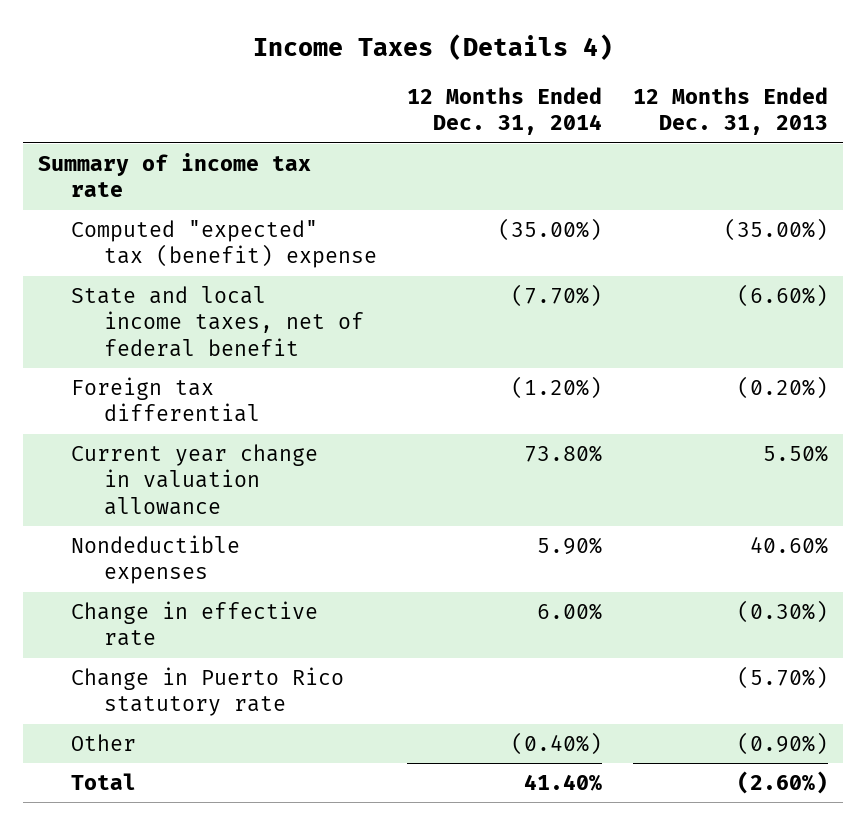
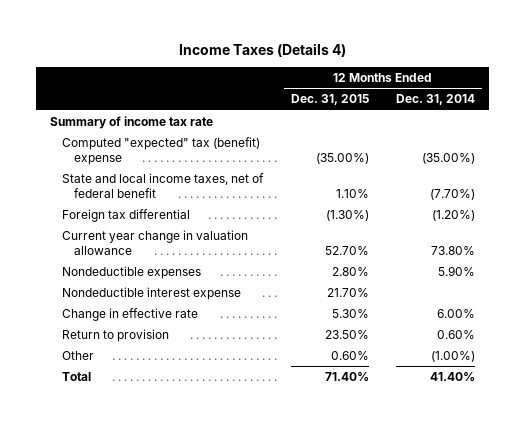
[632,87,828,136] 12 Months Ended Dec. 31, 2013 -> none
none -> [290,94,369,106] Dec. 31, 2015
none -> [61,287,241,301] Nondeductible interest expense
[71,666,345,717] Change in Puerto Rico statutory rate -> none
none -> [61,329,169,343] Return to provision
[511,731,603,755] (0.40%) -> [431,351,476,363] (1.00%)

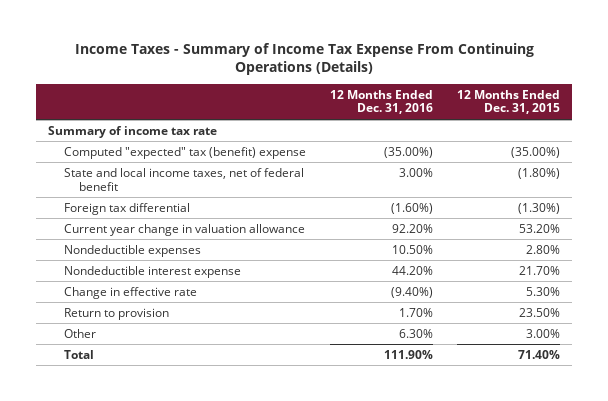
[178,43,346,58] Income Taxes (Details 4) -> [75,42,535,76] Income Taxes - Summary of Income Tax Expense From Continuing Operations (Details)
[396,94,476,106] Dec. 31, 2014 -> none
none -> [329,89,433,115] 12 Months Ended Dec. 31, 2016
[335,188,369,198] 1.10% -> [518,167,561,179] (1.80%)
[324,245,369,255] 52.70% -> [519,223,561,233] 53.20%
[330,351,369,361] 0.60% -> [526,328,561,338] 3.00%

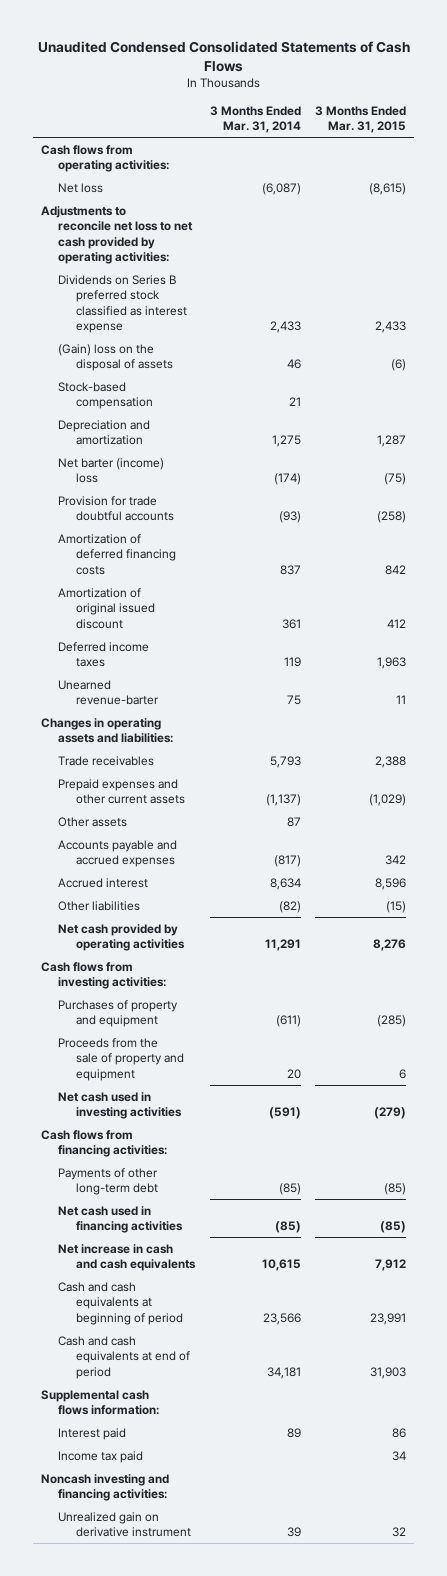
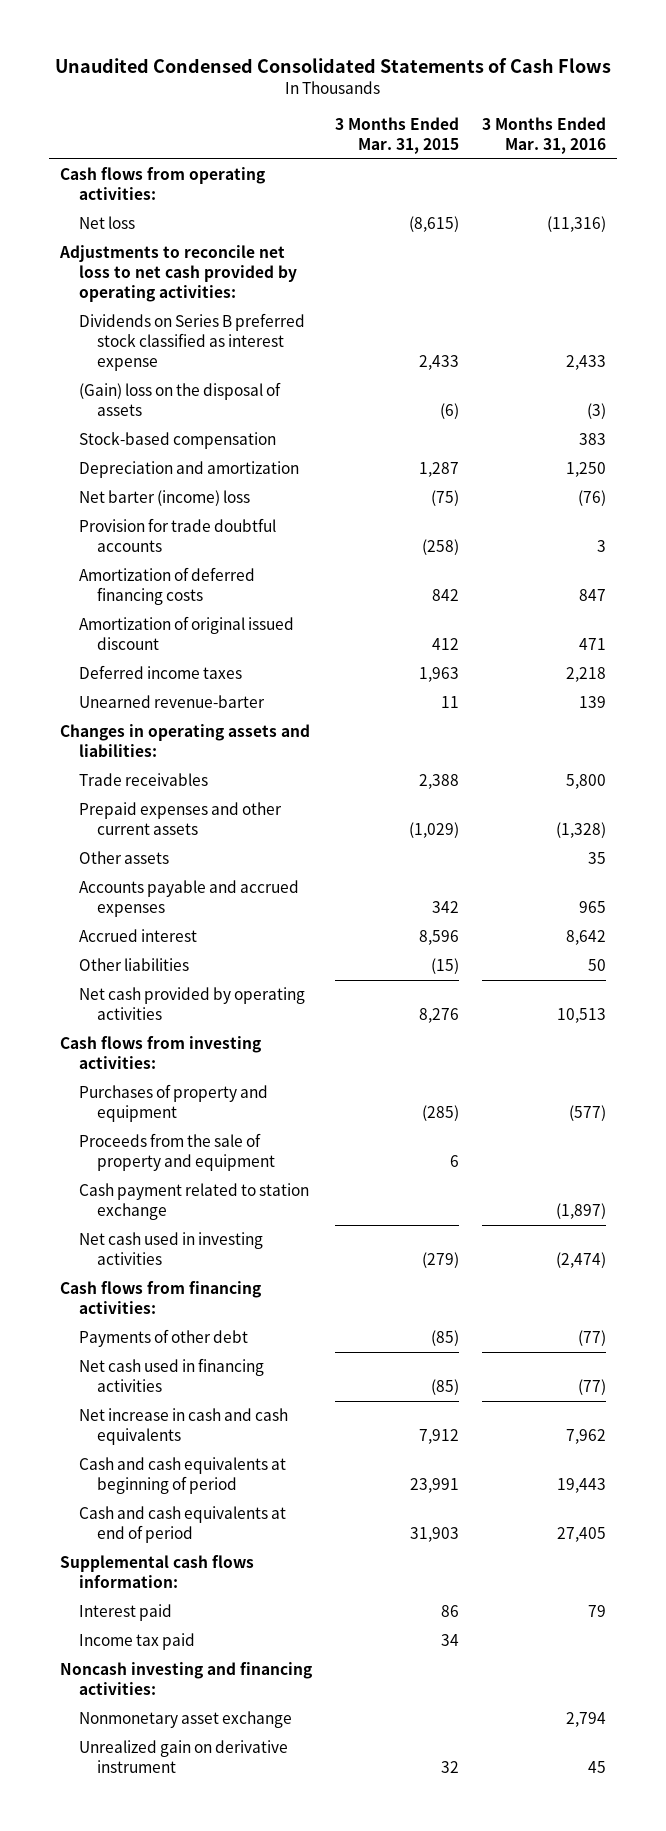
[209,105,301,134] 3 Months Ended Mar. 31, 2014 -> none
none -> [481,116,606,154] 3 Months Ended Mar. 31, 2016
none -> [78,1183,309,1221] Cash payment related to station exchange
[58,1167,159,1196] Payments of other long-term debt -> [78,1329,248,1348] Payments of other debt
none -> [78,1711,292,1729] Nonmonetary asset exchange

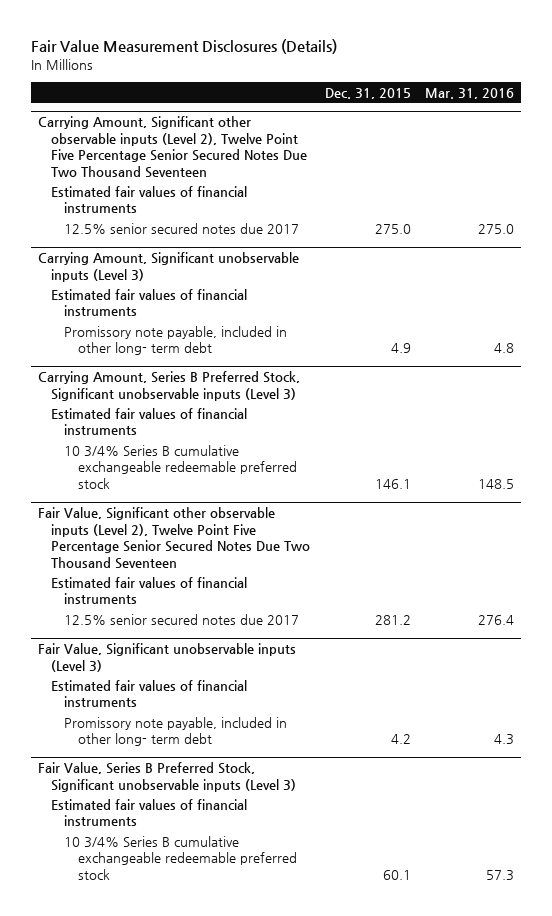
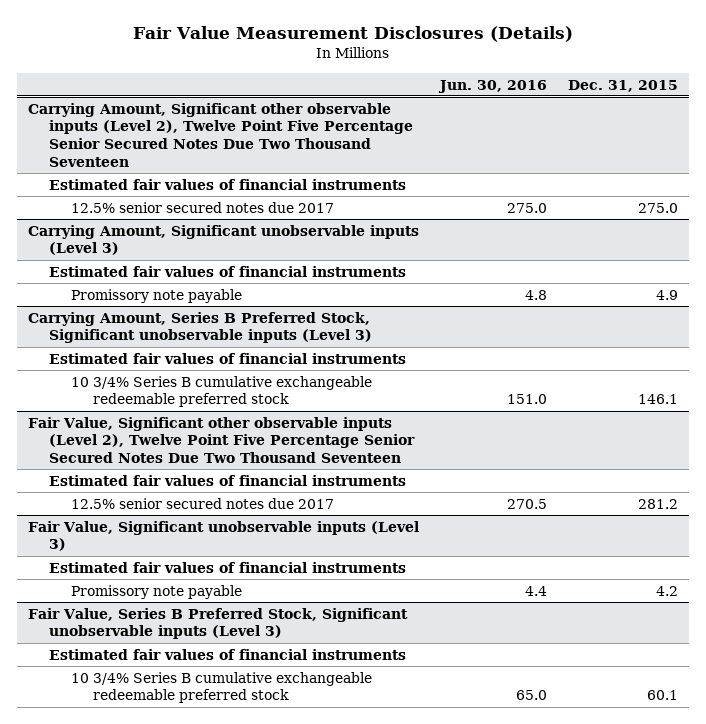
[424,87,514,99] Mar. 31, 2016 -> none
none -> [437,79,547,93] Jun. 30, 2016
[64,325,288,356] Promissory note payable, included in other long- term debt -> none
none -> [71,288,243,303] Promissory note payable
[64,716,288,747] Promissory note payable, included in other long- term debt -> none
none -> [71,584,243,599] Promissory note payable

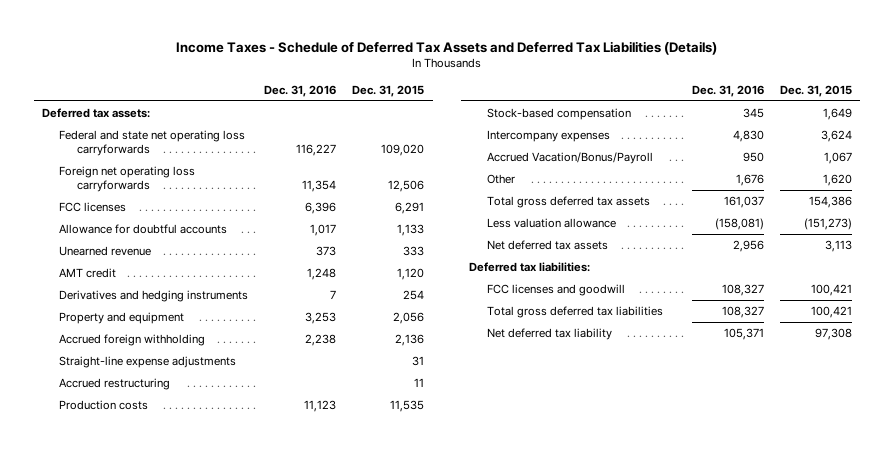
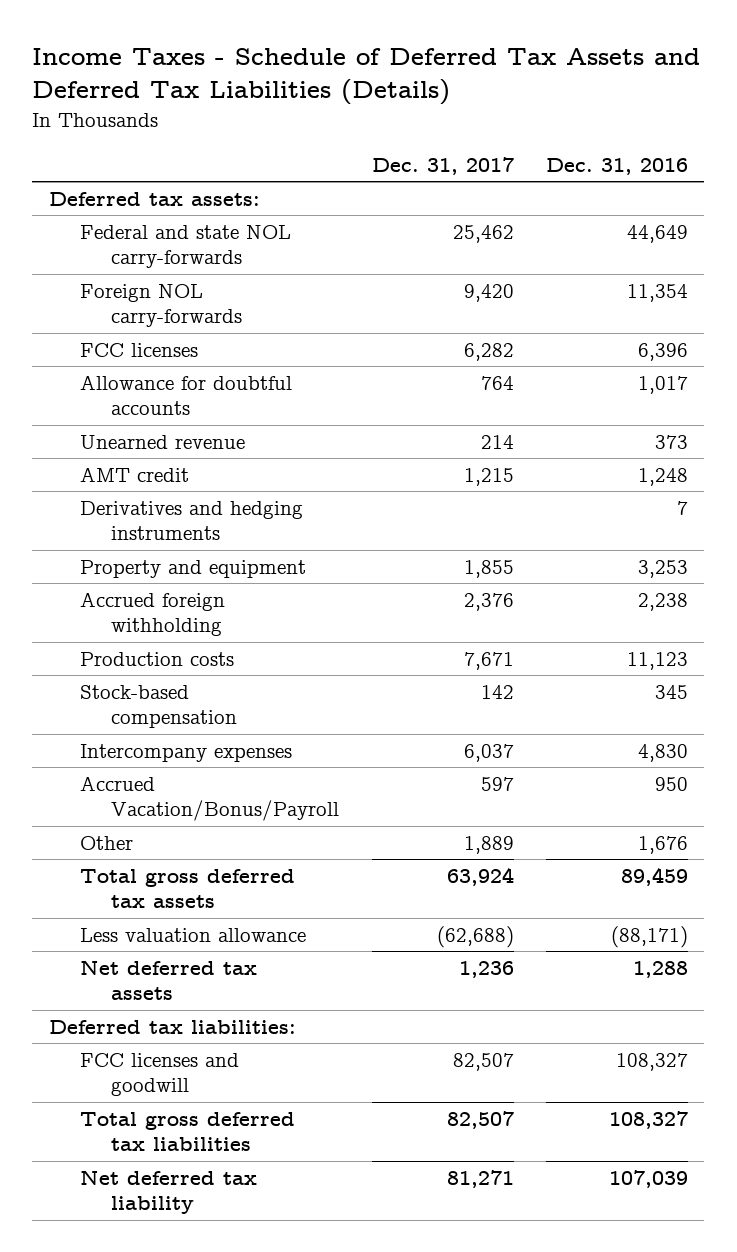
[352,84,425,97] Dec. 31, 2015 -> none
none -> [371,157,514,176] Dec. 31, 2017
[59,130,246,156] Federal and state net operating loss carryforwards -> [79,225,291,269] Federal and state NOL carry-forwards
[296,143,337,156] 116,227 -> [627,225,689,244] 44,649
[59,166,196,192] Foreign net operating loss carryforwards -> [79,284,243,328] Foreign NOL carry-forwards
[59,356,237,369] Straight-line expense adjustments -> none
[59,378,171,391] Accrued restructuring -> none
[724,196,765,209] 161,037 -> [621,867,689,887] 89,459
[715,218,765,231] (158,081) -> [611,926,689,949] (88,171)
[733,240,765,253] 2,956 -> [633,961,689,979] 1,288
[724,328,765,341] 105,371 -> [609,1170,689,1189] 107,039

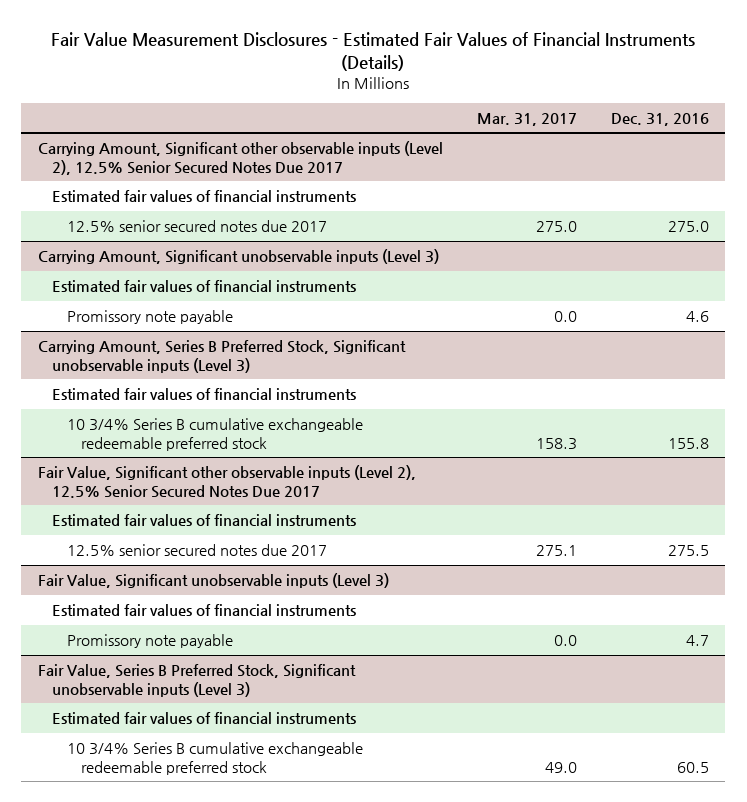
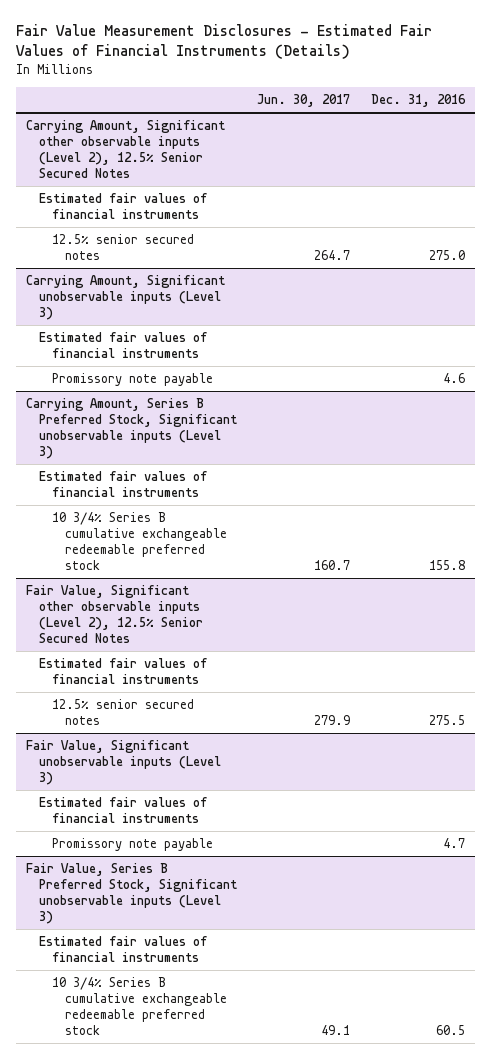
[476,112,577,126] Mar. 31, 2017 -> none
none -> [257,94,351,108] Jun. 30, 2017
[38,141,444,175] Carrying Amount, Significant other observable inputs (Level 2), 12.5% Senior Secured Notes Due 2017 -> [26,120,226,178] Carrying Amount, Significant other observable inputs (Level 2), 12.5% Senior Secured Notes
[66,220,327,233] 12.5% senior secured notes due 2017 -> [51,234,194,260] 12.5% senior secured notes
[38,465,417,498] Fair Value, Significant other observable inputs (Level 2), 12.5% Senior Secured Notes Due 2017 -> [26,585,203,643] Fair Value, Significant other observable inputs (Level 2), 12.5% Senior Secured Notes
[66,544,327,557] 12.5% senior secured notes due 2017 -> [51,699,194,725] 12.5% senior secured notes

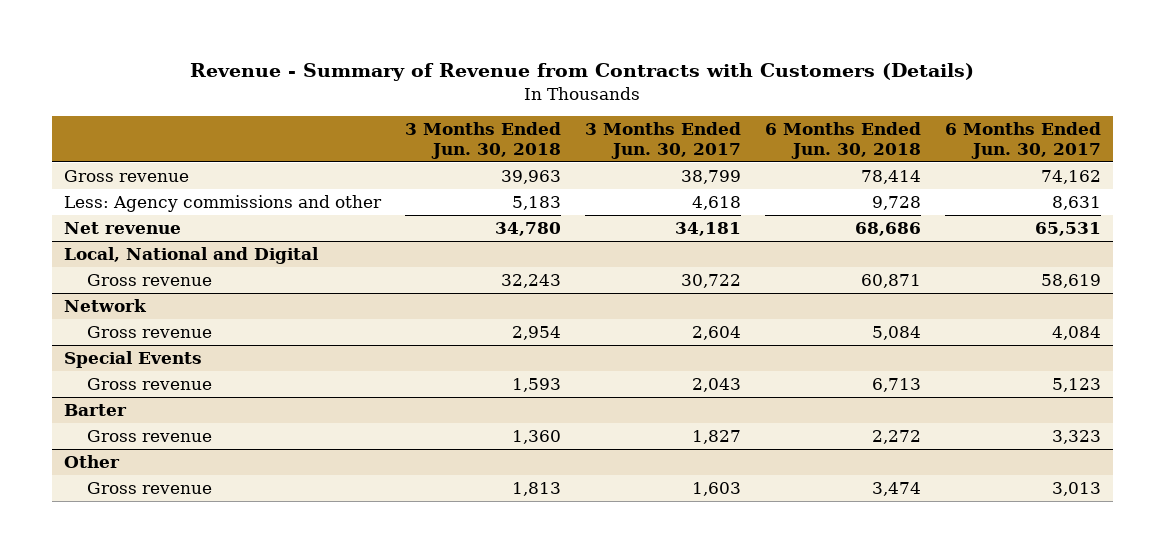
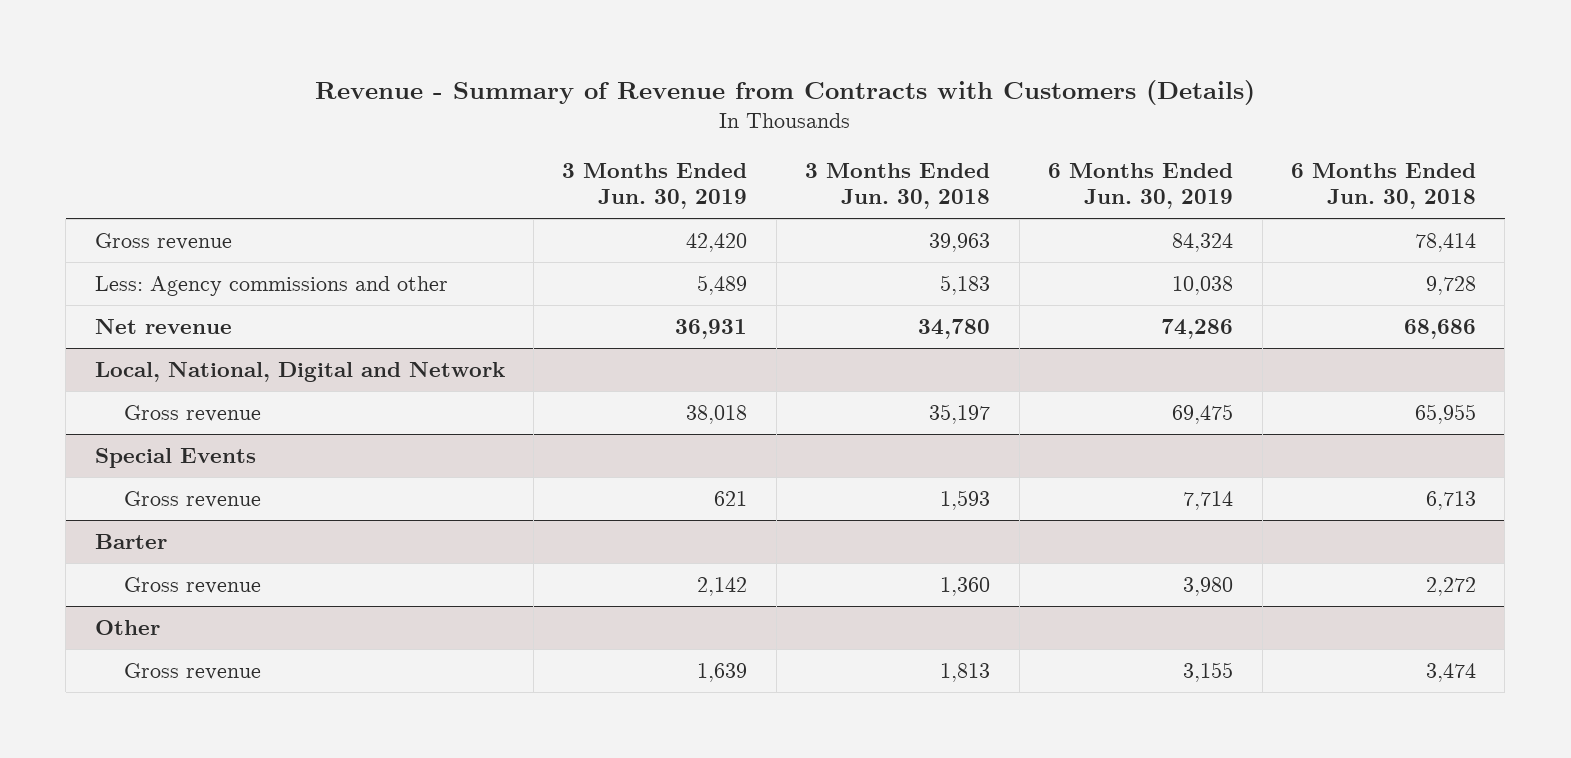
[584,121,741,159] 3 Months Ended Jun. 30, 2017 -> none
[944,121,1101,159] 6 Months Ended Jun. 30, 2017 -> none
none -> [562,162,748,209] 3 Months Ended Jun. 30, 2019
none -> [1048,162,1234,209] 6 Months Ended Jun. 30, 2019
[63,298,147,312] Network -> none
[86,325,212,338] Gross revenue -> none
[63,246,319,264] Local, National and Digital -> [94,361,505,382] Local, National, Digital and Network
[500,273,561,288] 32,243 -> [929,403,991,424] 35,197
[860,273,921,288] 60,871 -> [1414,403,1476,424] 65,955

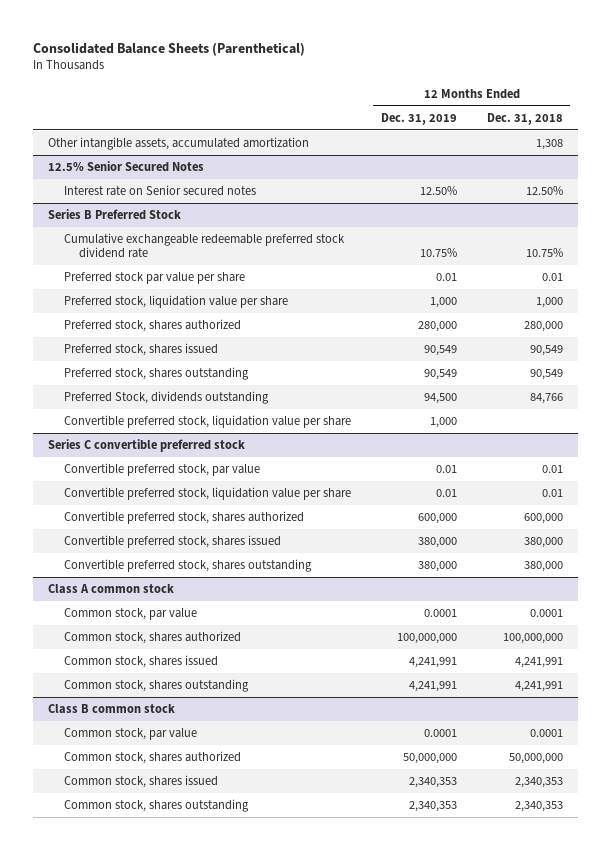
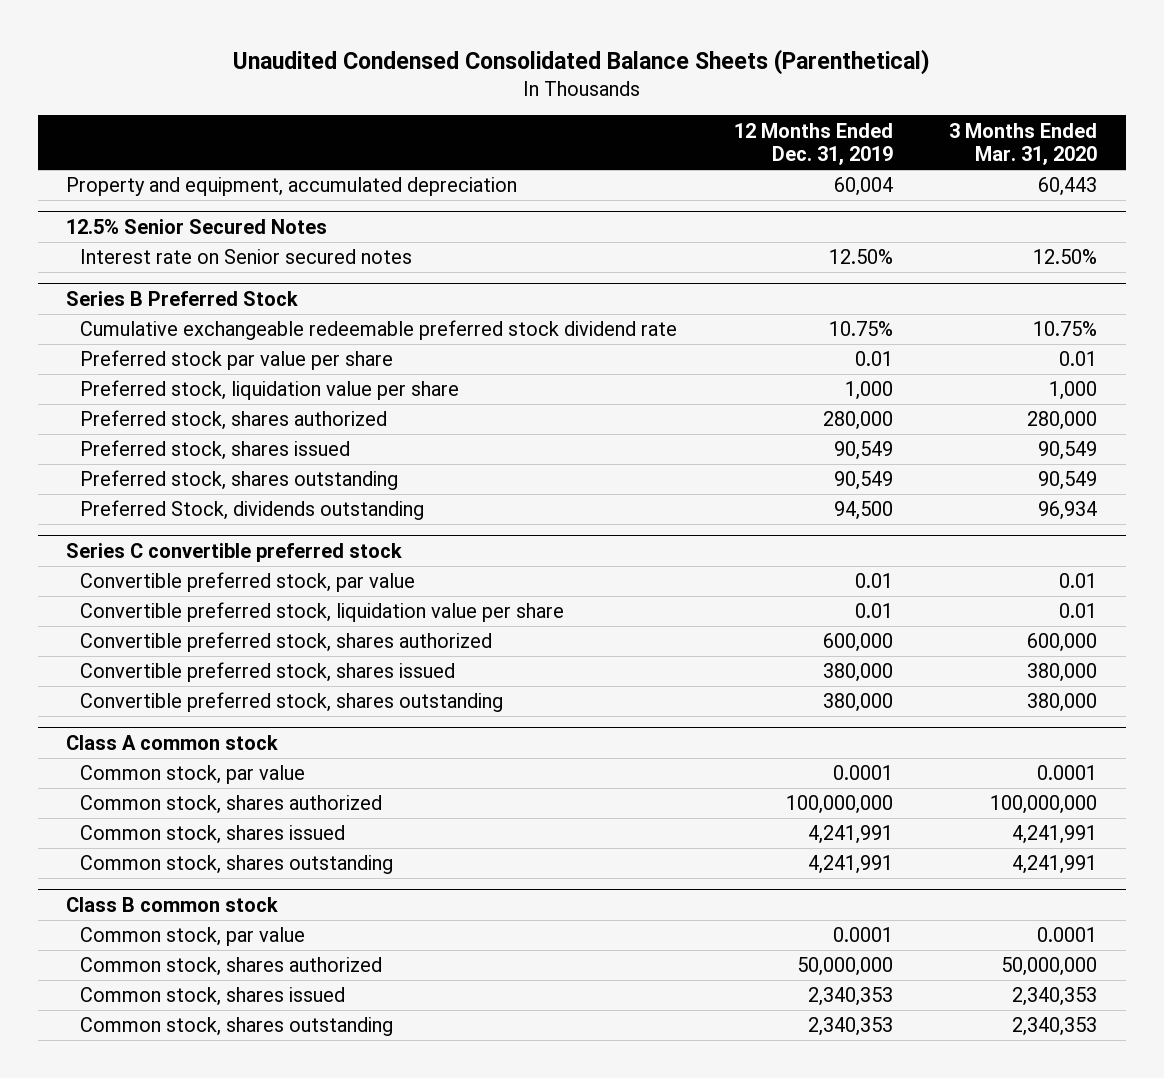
[33,41,306,56] Consolidated Balance Sheets (Parenthetical) -> [232,48,930,75] Unaudited Condensed Consolidated Balance Sheets (Parenthetical)
[486,112,563,125] Dec. 31, 2018 -> none
none -> [949,122,1098,166] 3 Months Ended Mar. 31, 2020
[48,137,310,151] Other intangible assets, accumulated amortization -> none
none -> [66,177,518,197] Property and equipment, accumulated depreciation
[63,415,351,429] Convertible preferred stock, liquidation value per share -> none

